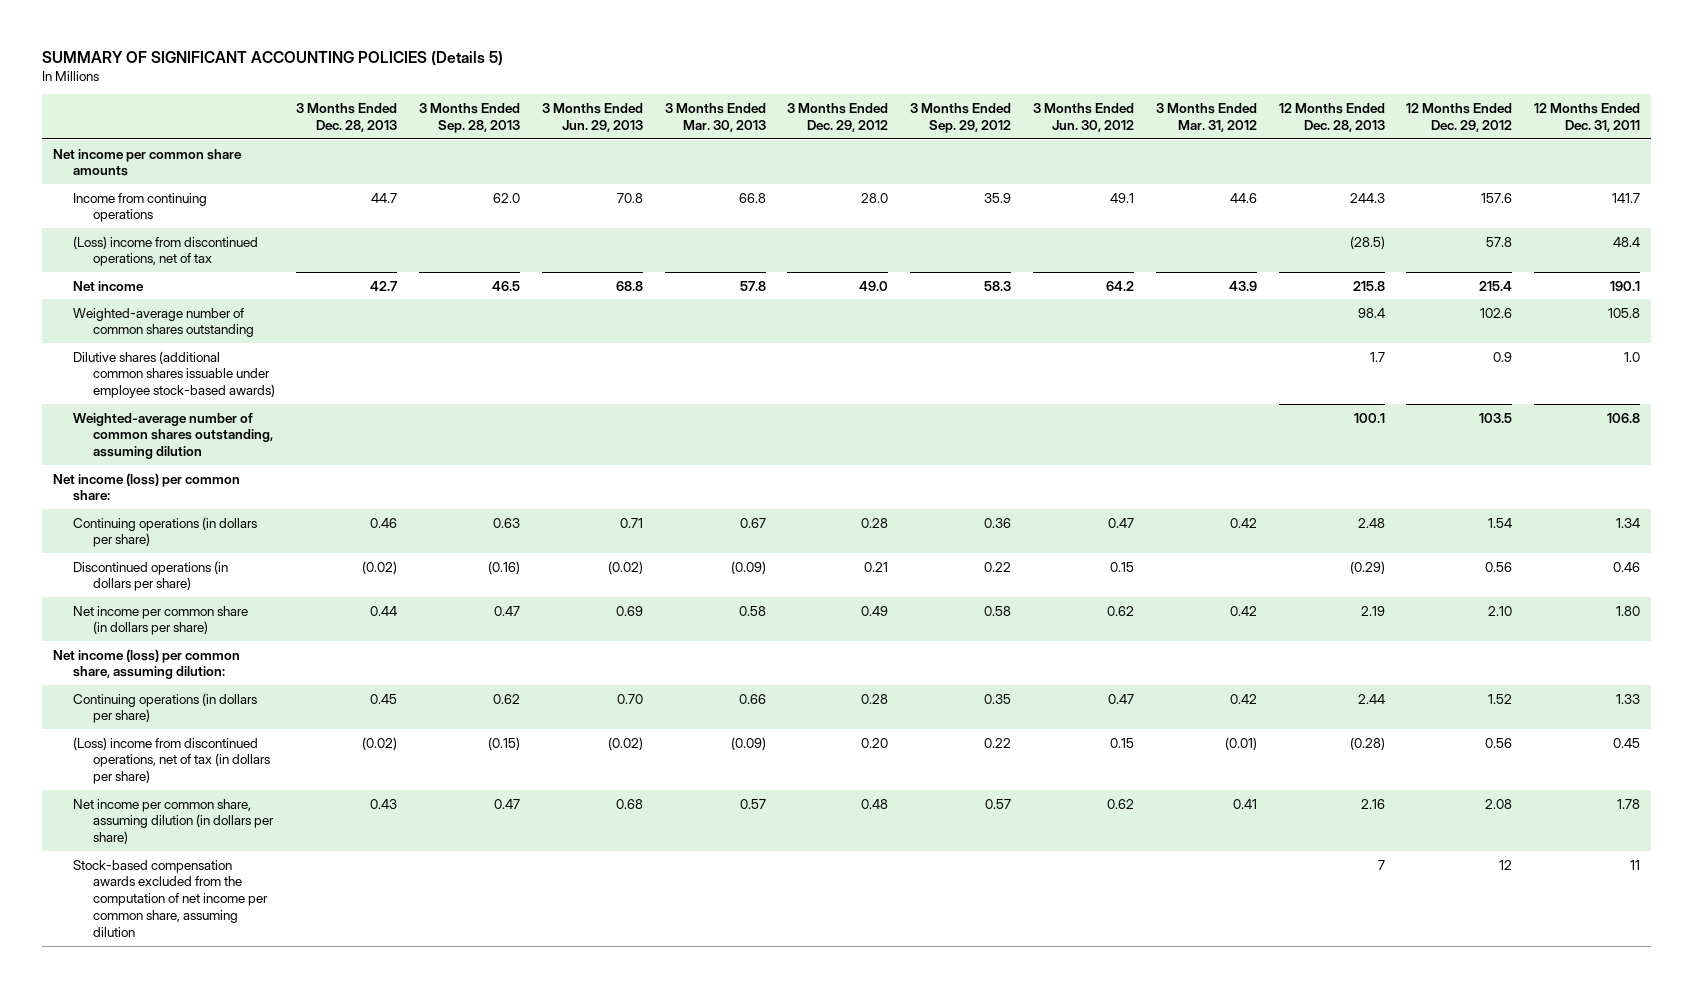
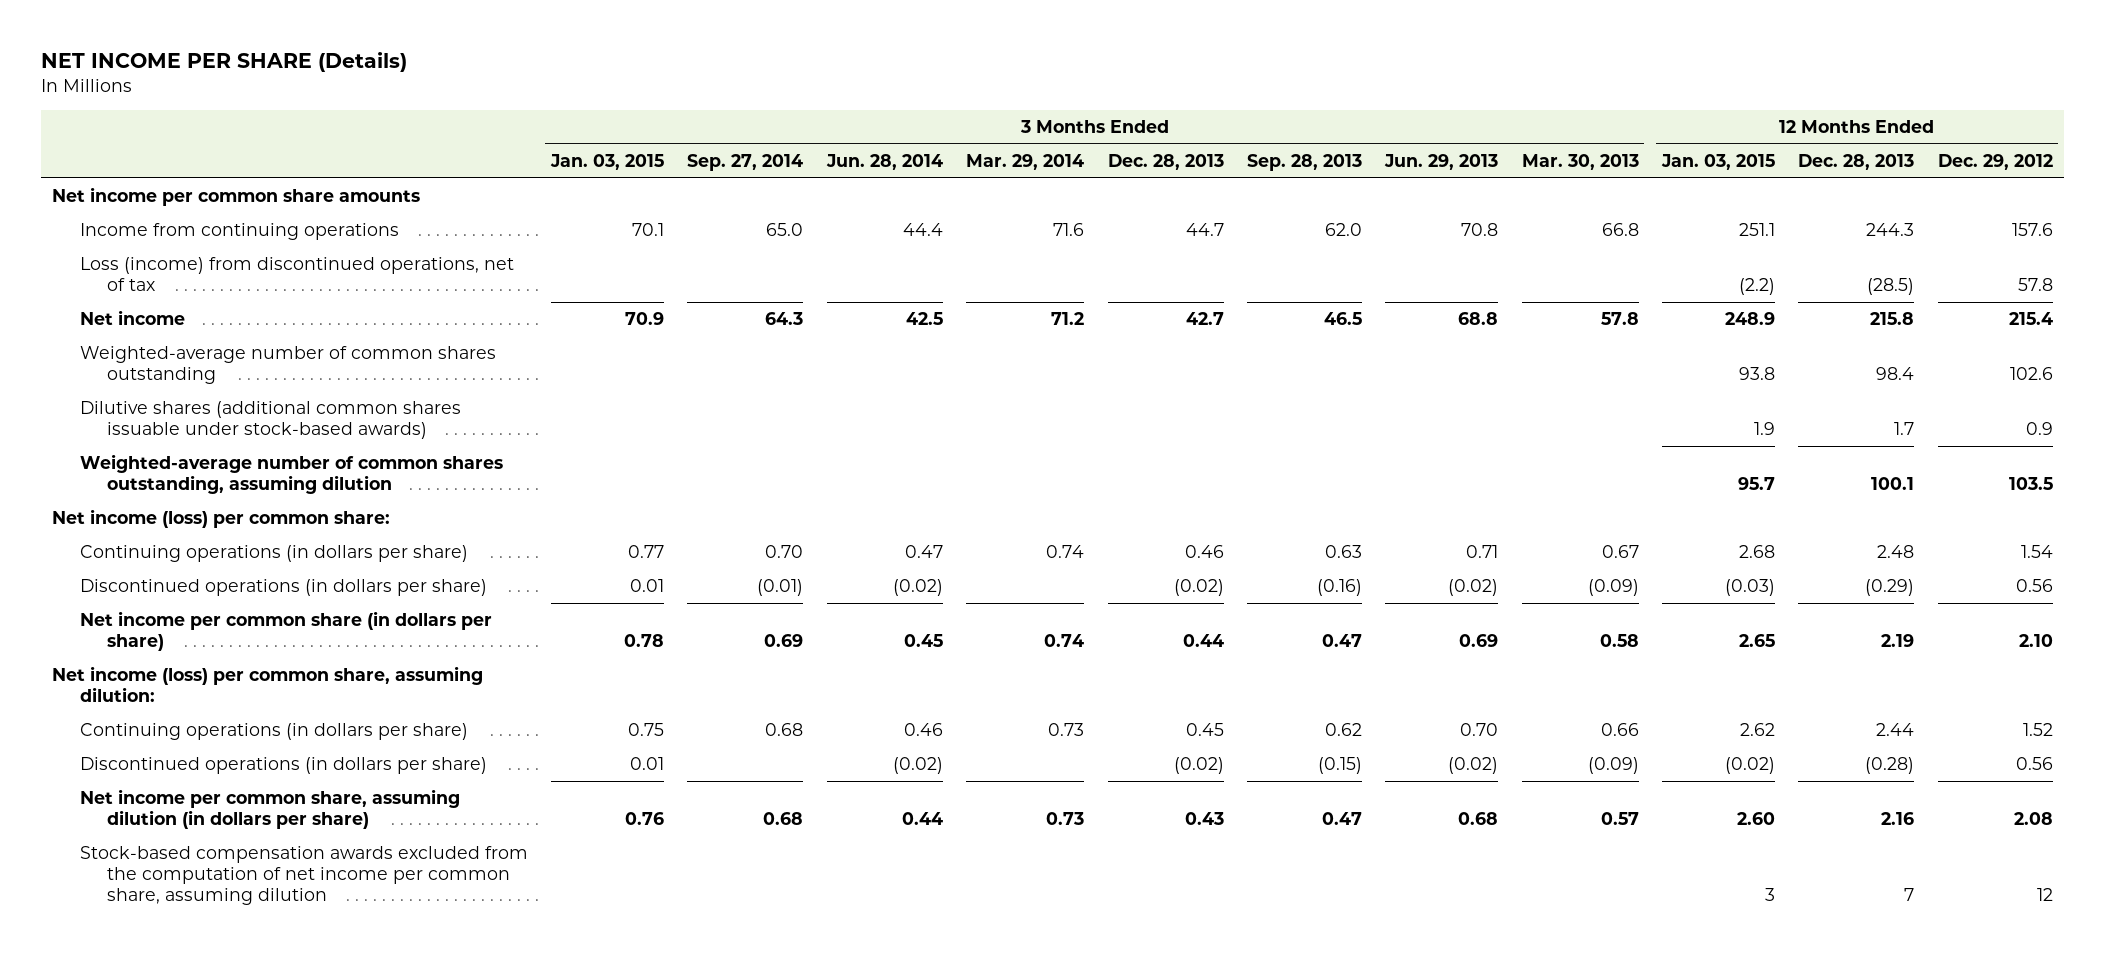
[42,50,504,66] SUMMARY OF SIGNIFICANT ACCOUNTING POLICIES (Details 5) -> [40,52,407,73] NET INCOME PER SHARE (Details)
[787,103,889,132] 3 Months Ended Dec. 29, 2012 -> none
[910,103,1012,133] 3 Months Ended Sep. 29, 2012 -> none
[1033,103,1135,132] 3 Months Ended Jun. 30, 2012 -> none
[1155,103,1257,132] 3 Months Ended Mar. 31, 2012 -> none
[1534,103,1641,132] 12 Months Ended Dec. 31, 2011 -> none
none -> [550,153,665,170] Jan. 03, 2015
none -> [687,153,804,171] Sep. 27, 2014
none -> [825,153,943,170] Jun. 28, 2014
none -> [966,153,1085,170] Mar. 29, 2014
none -> [1660,153,1775,170] Jan. 03, 2015
[72,235,258,267] (Loss) income from discontinued operations, net of tax -> [79,257,514,292] Loss (income) from discontinued operations, net of tax
[72,350,275,399] Dilutive shares (additional common shares issuable under employee stock-based awards) -> [79,401,461,440] Dilutive shares (additional common shares issuable under stock-based awards)
[72,736,270,785] (Loss) income from discontinued operations, net of tax (in dollars per share) -> [79,757,487,775] Discontinued operations (in dollars per share)

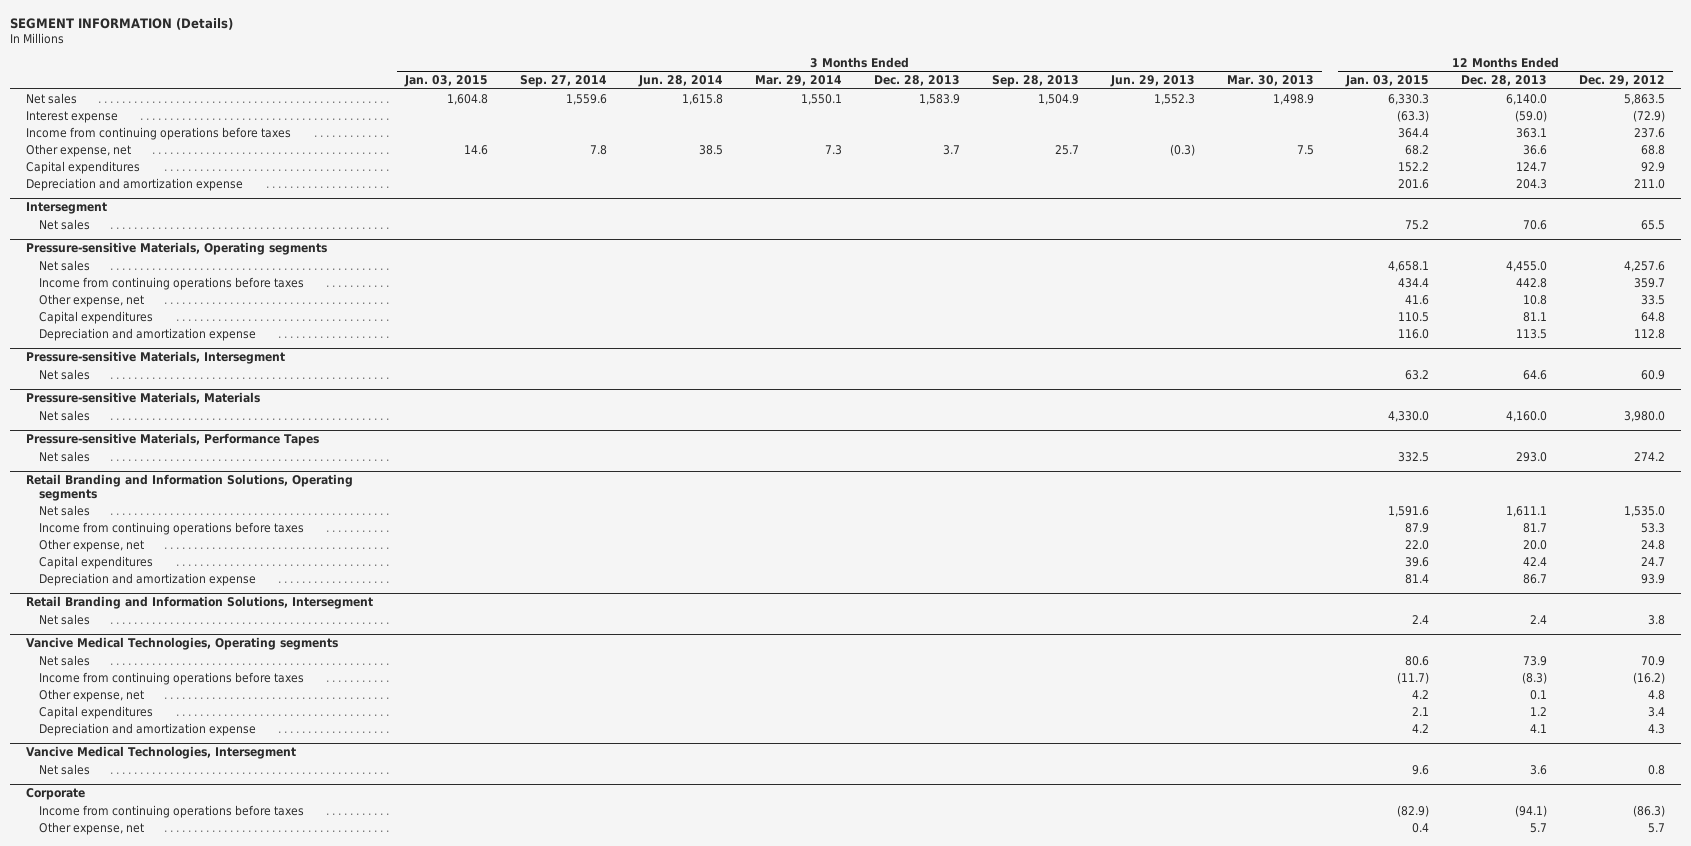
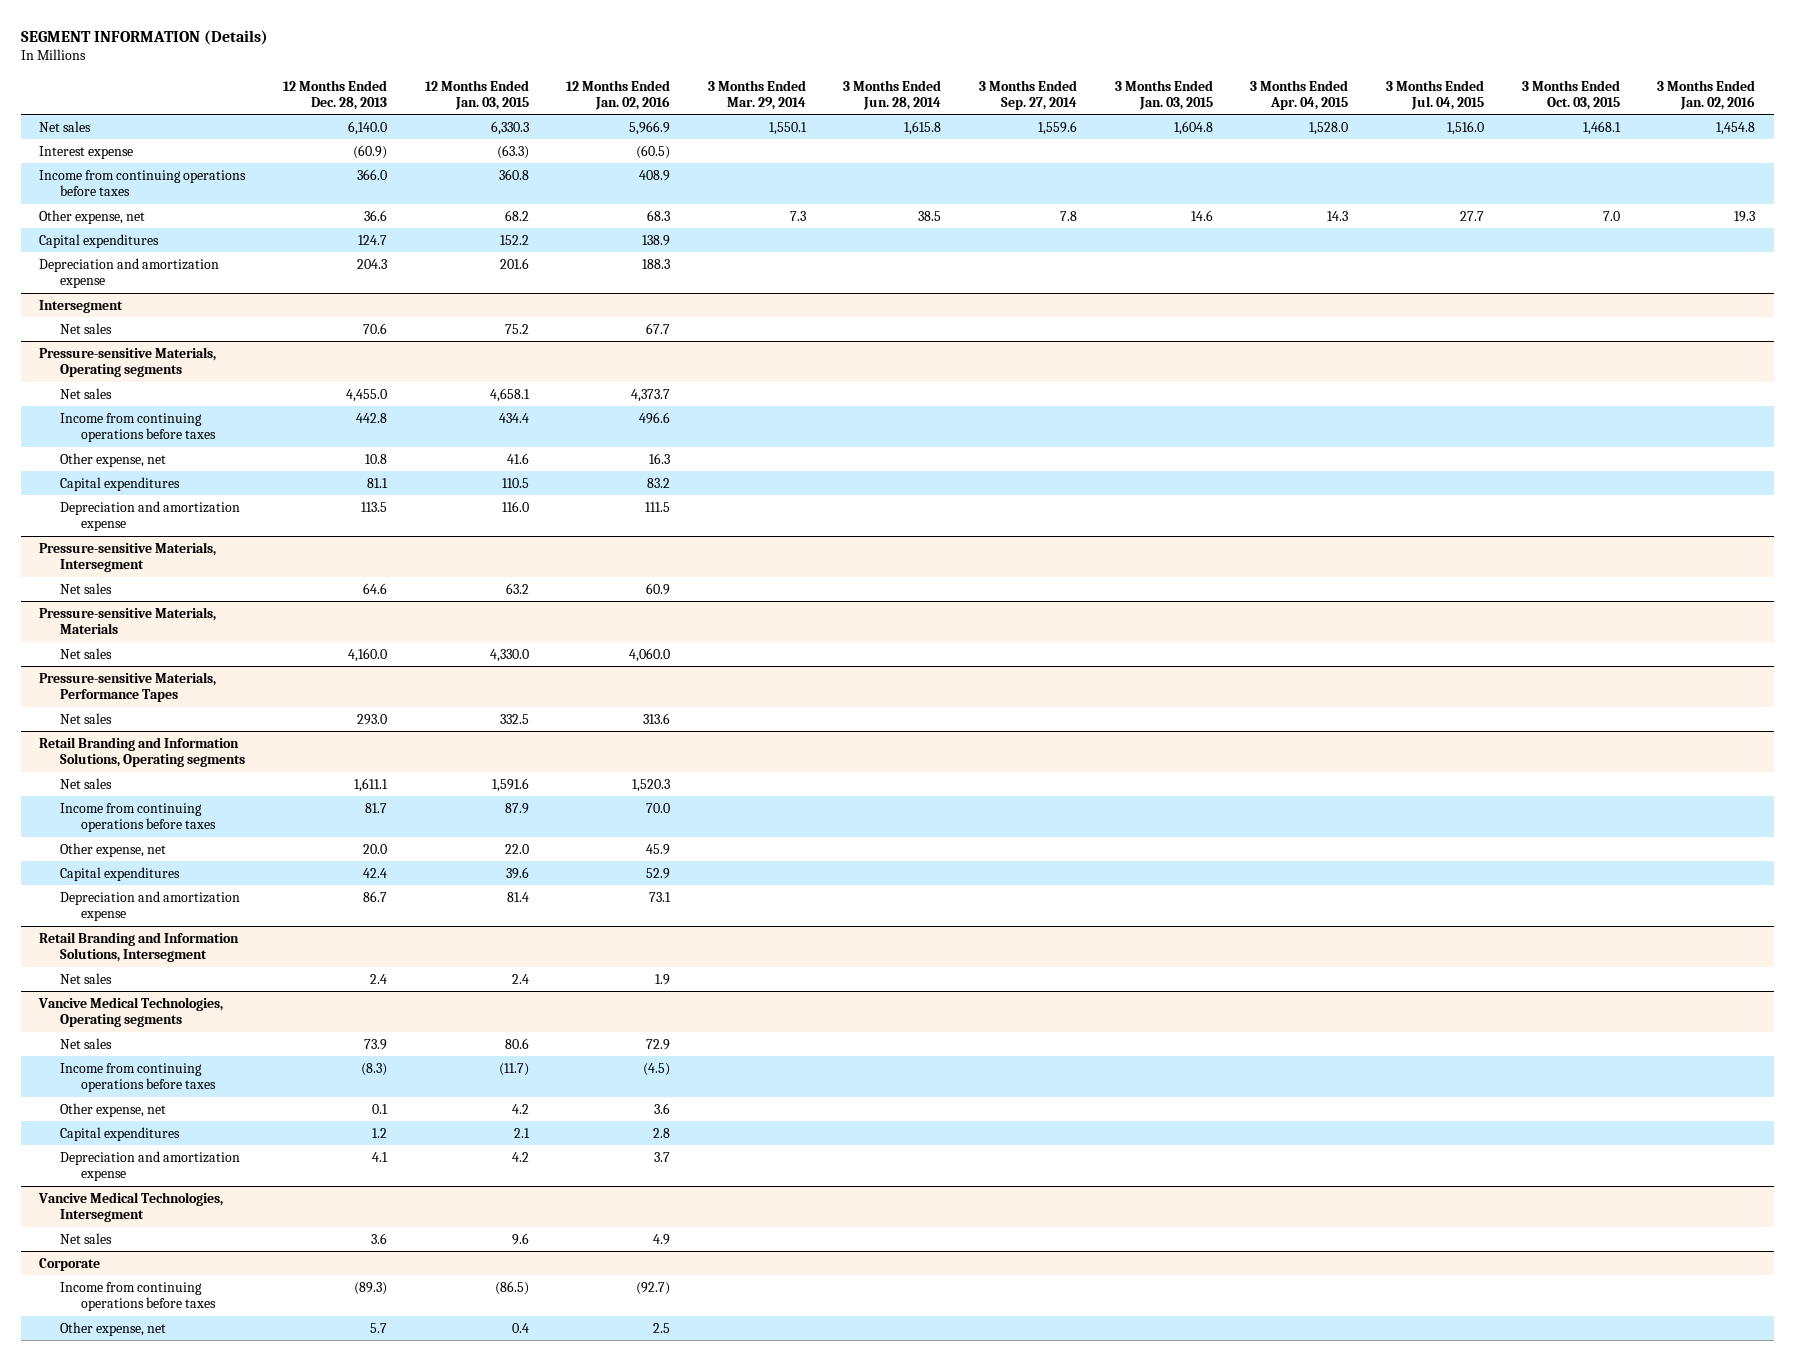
[874,75,961,87] Dec. 28, 2013 -> none
[992,75,1080,88] Sep. 28, 2013 -> none
[1110,75,1196,88] Jun. 29, 2013 -> none
[1227,75,1315,87] Mar. 30, 2013 -> none
[1579,75,1666,87] Dec. 29, 2012 -> none
none -> [566,79,671,110] 12 Months Ended Jan. 02, 2016
none -> [1250,79,1349,110] 3 Months Ended Apr. 04, 2015
none -> [1385,79,1484,110] 3 Months Ended Jul. 04, 2015
none -> [1521,79,1620,110] 3 Months Ended Oct. 03, 2015
none -> [1657,79,1756,110] 3 Months Ended Jan. 02, 2016
[1515,109,1548,122] (59.0) -> [353,144,388,159] (60.9)
[1398,127,1430,138] 364.4 -> [498,168,529,180] 360.8
[1516,127,1548,138] 363.1 -> [357,168,388,180] 366.0
[1397,804,1430,817] (82.9) -> [494,1280,529,1295] (86.5)
[1515,804,1548,817] (94.1) -> [354,1281,388,1295] (89.3)

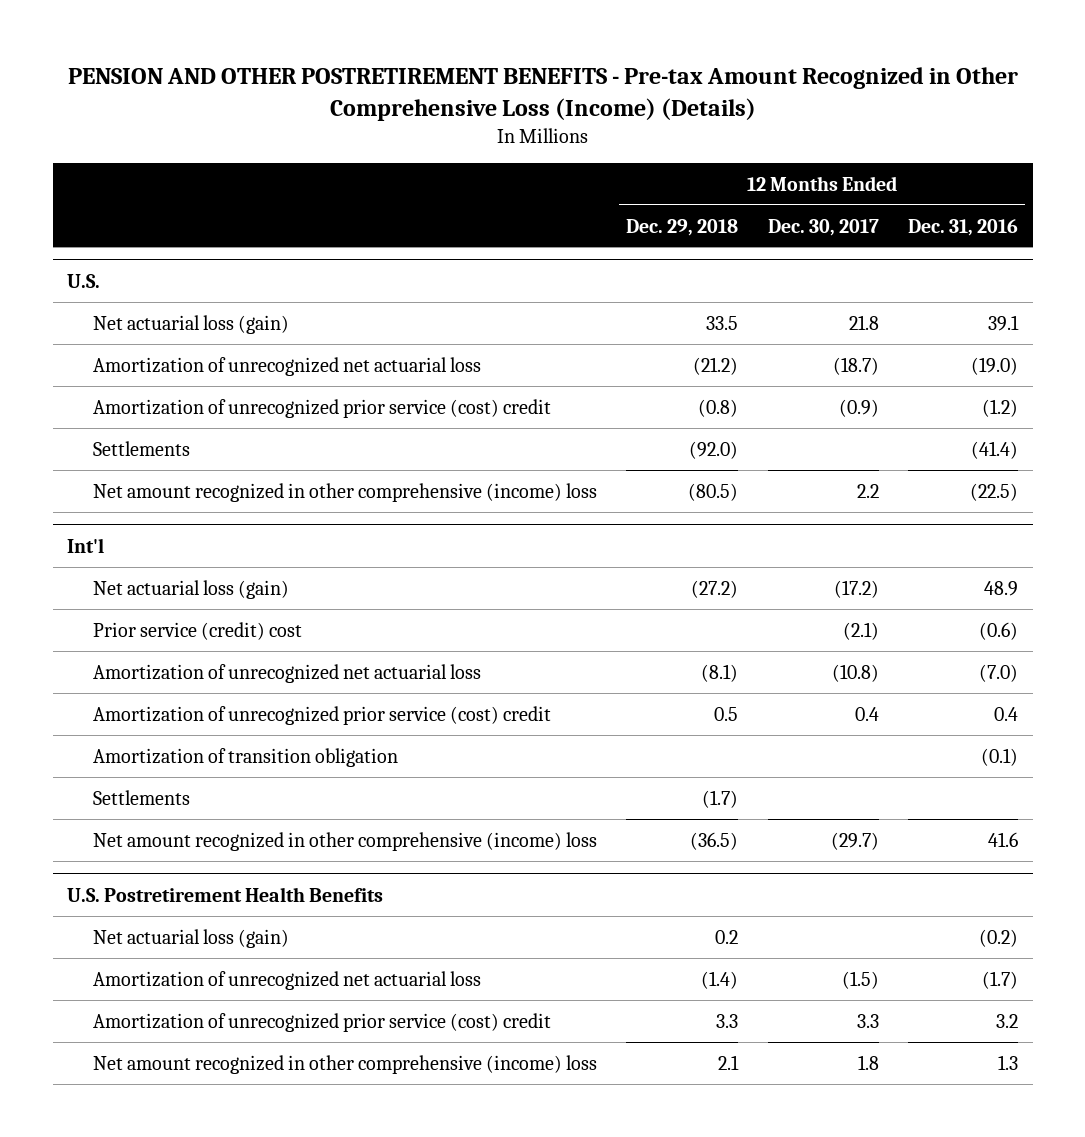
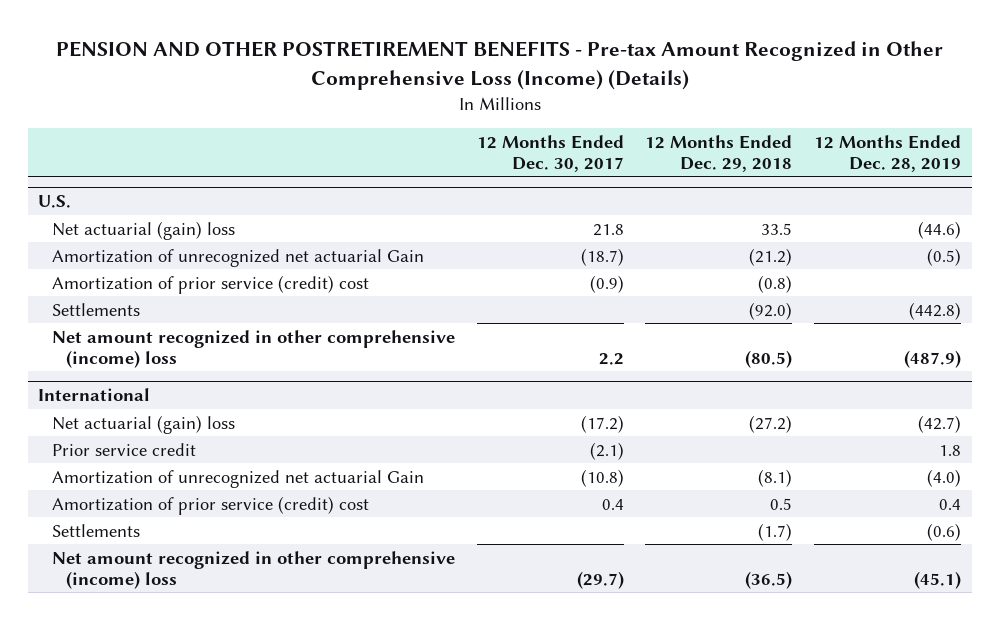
[907,218,1018,236] Dec. 31, 2016 -> none
none -> [813,134,961,172] 12 Months Ended Dec. 28, 2019
[92,314,289,334] Net actuarial loss (gain) -> [52,220,236,240] Net actuarial (gain) loss
[92,356,481,376] Amortization of unrecognized net actuarial loss -> [52,248,425,267] Amortization of unrecognized net actuarial Gain
[92,398,551,418] Amortization of unrecognized prior service (cost) credit -> [52,274,370,294] Amortization of prior service (credit) cost
[92,747,398,767] Amortization of transition obligation -> none
[67,537,105,553] Int'l -> [38,388,151,402] International
[92,579,289,599] Net actuarial loss (gain) -> [52,414,236,434] Net actuarial (gain) loss
[92,621,302,640] Prior service (credit) cost -> [52,442,197,456] Prior service credit
[92,663,481,683] Amortization of unrecognized net actuarial loss -> [52,469,425,488] Amortization of unrecognized net actuarial Gain
[92,705,551,725] Amortization of unrecognized prior service (cost) credit -> [52,495,370,515] Amortization of prior service (credit) cost
[67,886,384,902] U.S. Postretirement Health Benefits -> none
[92,928,289,948] Net actuarial loss (gain) -> none
[92,970,481,990] Amortization of unrecognized net actuarial loss -> none
[92,1012,551,1032] Amortization of unrecognized prior service (cost) credit -> none
[92,1054,597,1074] Net amount recognized in other comprehensive (income) loss -> none

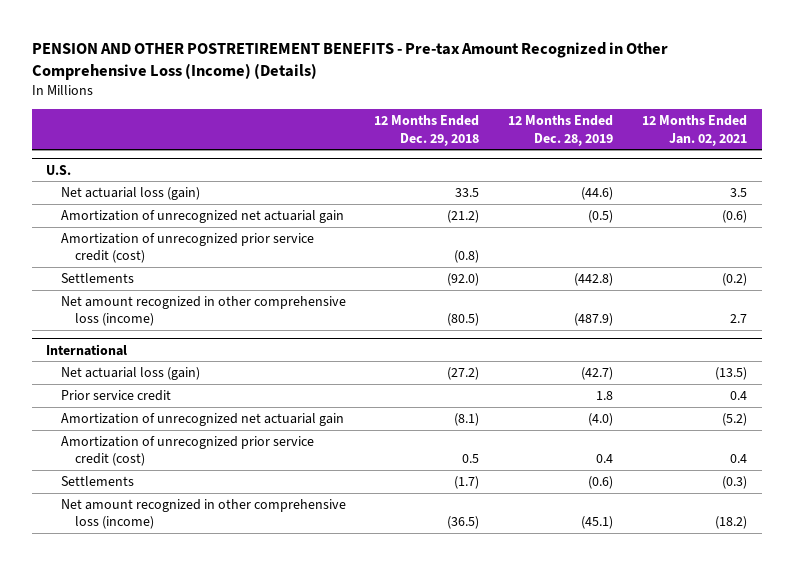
[476,134,624,172] 12 Months Ended Dec. 30, 2017 -> none
none -> [642,115,748,146] 12 Months Ended Jan. 02, 2021
[52,220,236,240] Net actuarial (gain) loss -> [60,187,200,201] Net actuarial loss (gain)
[52,248,425,267] Amortization of unrecognized net actuarial Gain -> [60,210,344,224] Amortization of unrecognized net actuarial gain
[52,274,370,294] Amortization of prior service (credit) cost -> [60,233,314,264] Amortization of unrecognized prior service credit (cost)
[52,329,456,368] Net amount recognized in other comprehensive (income) loss -> [60,296,346,327] Net amount recognized in other comprehensive loss (income)
[52,414,236,434] Net actuarial (gain) loss -> [60,367,200,381] Net actuarial loss (gain)
[52,469,425,488] Amortization of unrecognized net actuarial Gain -> [60,413,344,427] Amortization of unrecognized net actuarial gain
[52,495,370,515] Amortization of prior service (credit) cost -> [60,436,314,467] Amortization of unrecognized prior service credit (cost)
[52,550,456,589] Net amount recognized in other comprehensive (income) loss -> [60,499,346,530] Net amount recognized in other comprehensive loss (income)

